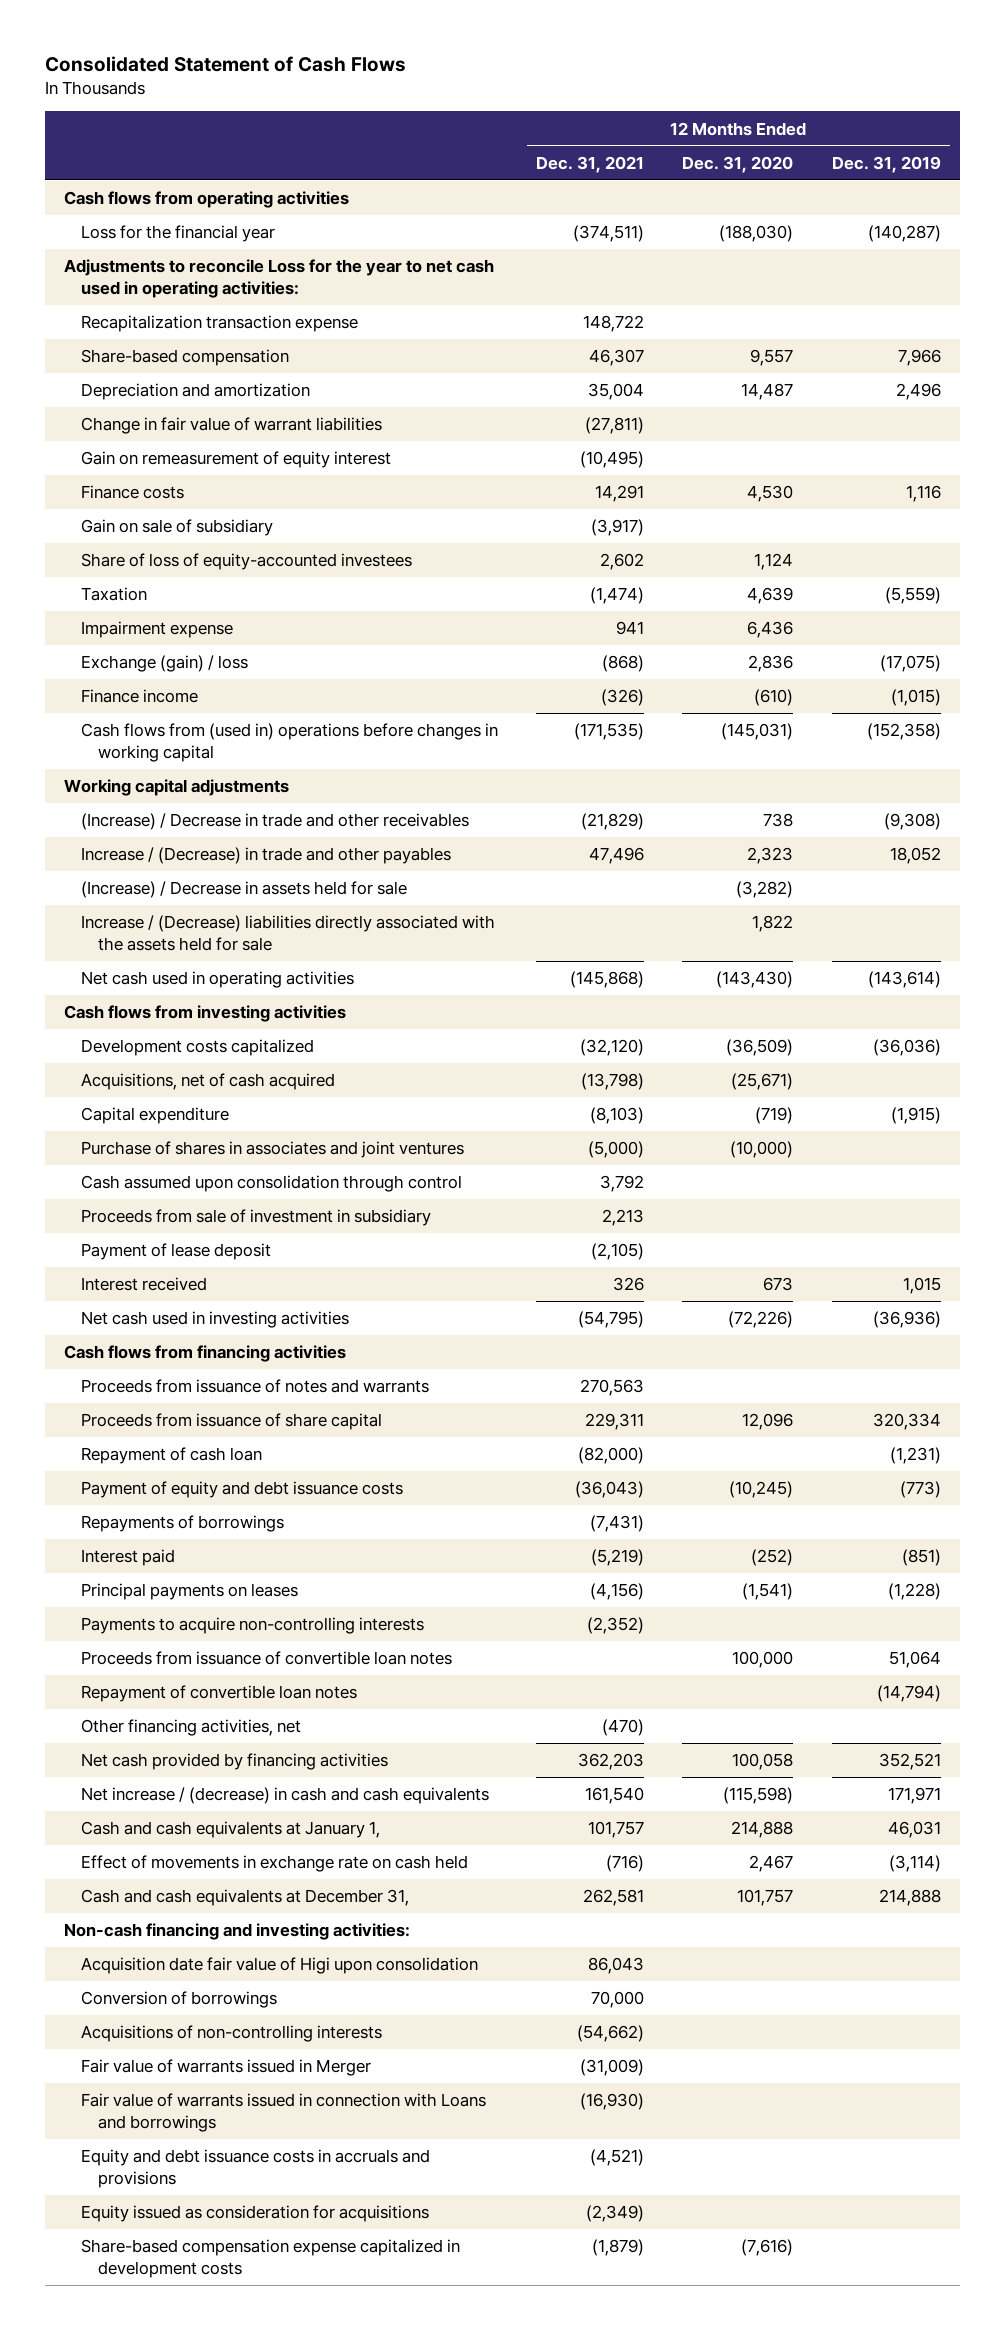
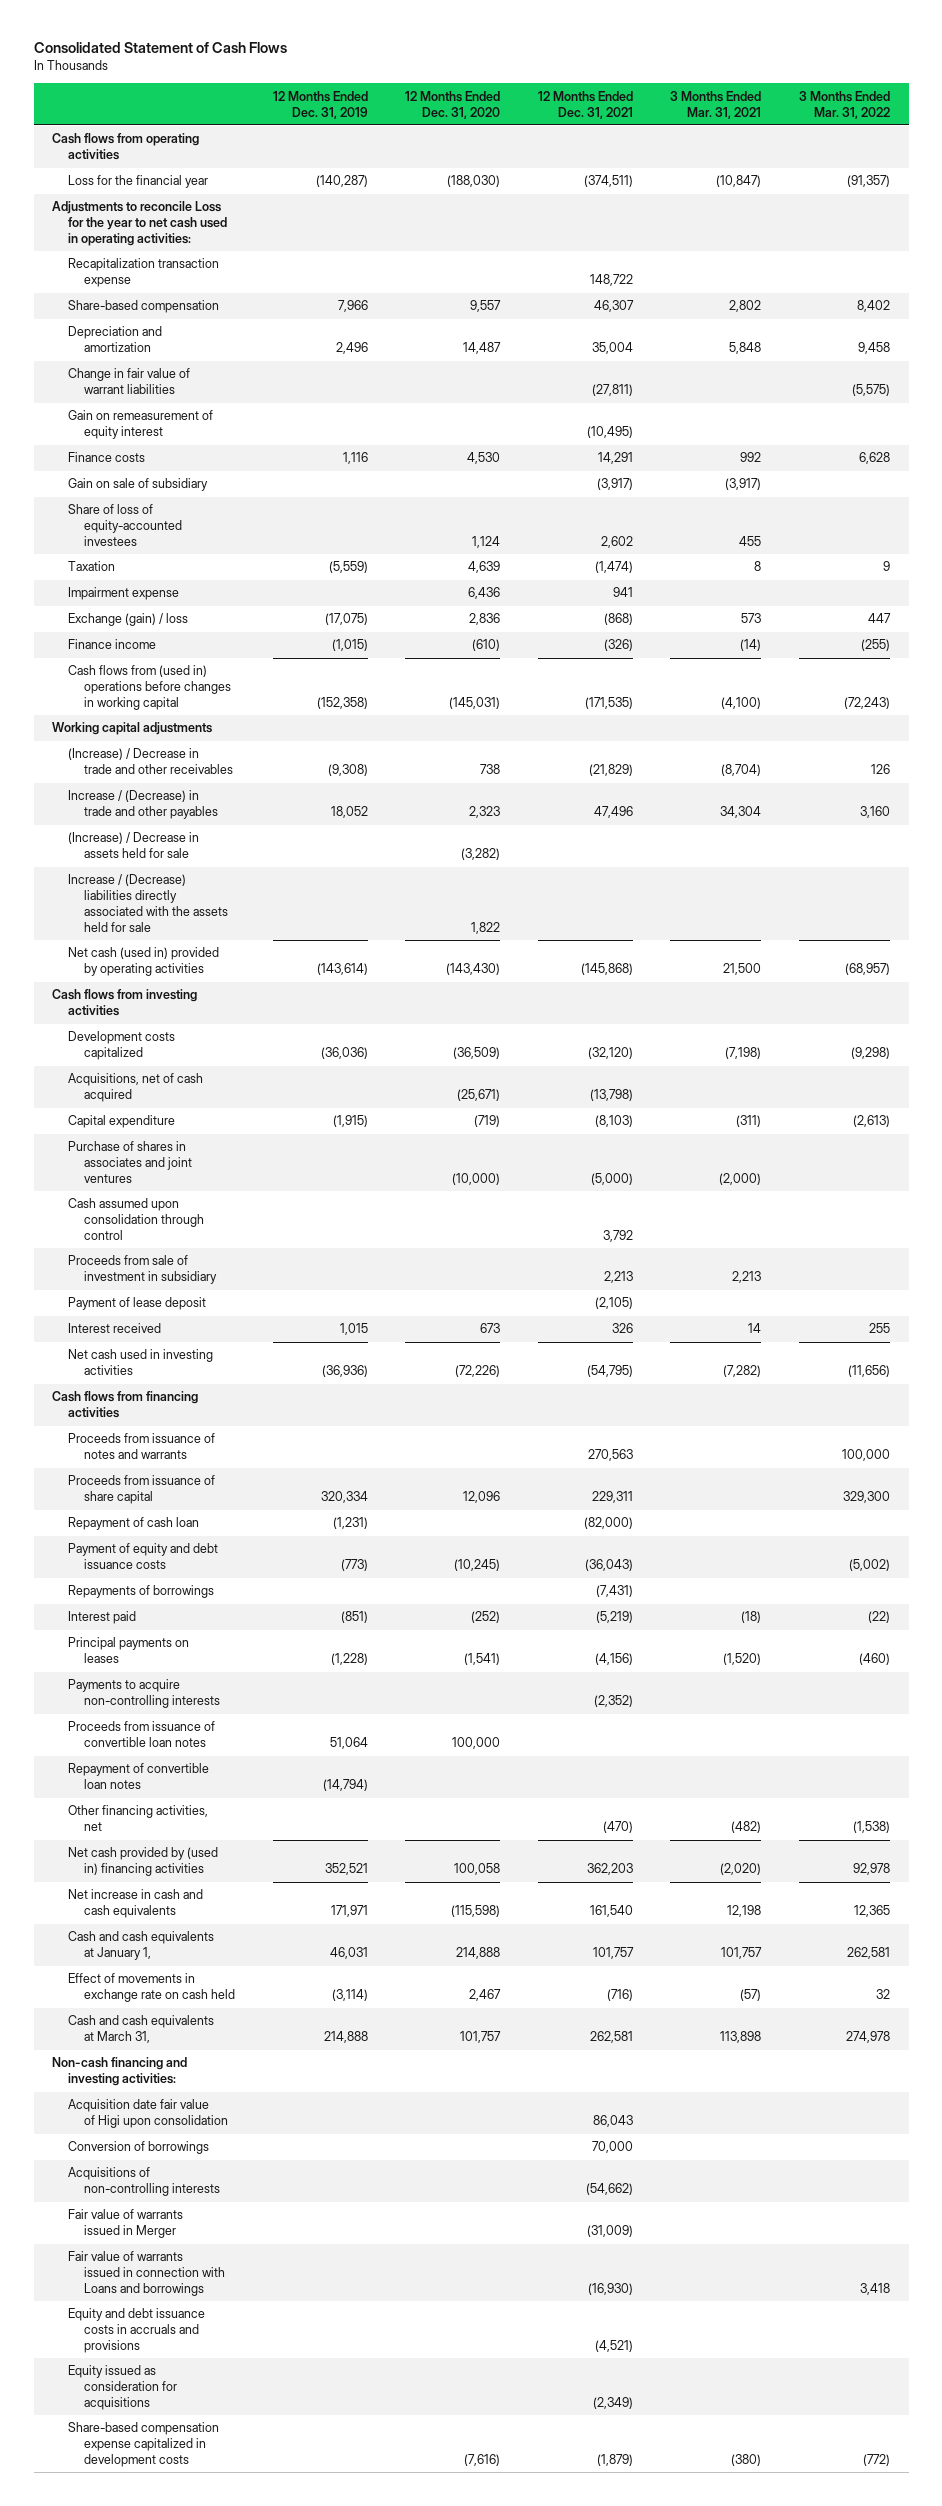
none -> [670,90,762,119] 3 Months Ended Mar. 31, 2021
none -> [798,90,890,119] 3 Months Ended Mar. 31, 2022
[81,971,355,989] Net cash used in operating activities -> [68,947,220,977] Net cash (used in) provided by operating activities
[81,1753,389,1771] Net cash provided by financing activities -> [68,1847,219,1877] Net cash provided by (used in) financing activities
[81,1787,490,1805] Net increase / (decrease) in cash and cash equivalents -> [68,1889,204,1919] Net increase in cash and cash equivalents
[81,1889,410,1907] Cash and cash equivalents at December 31, -> [68,2015,215,2044] Cash and cash equivalents at March 31,

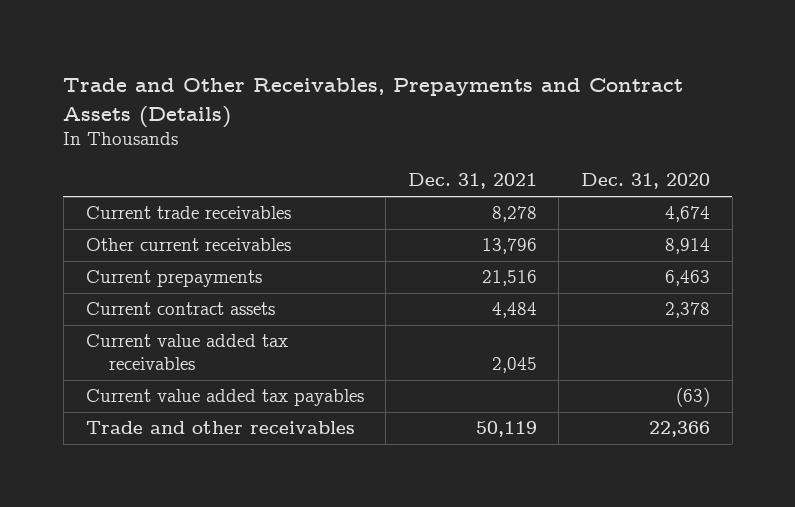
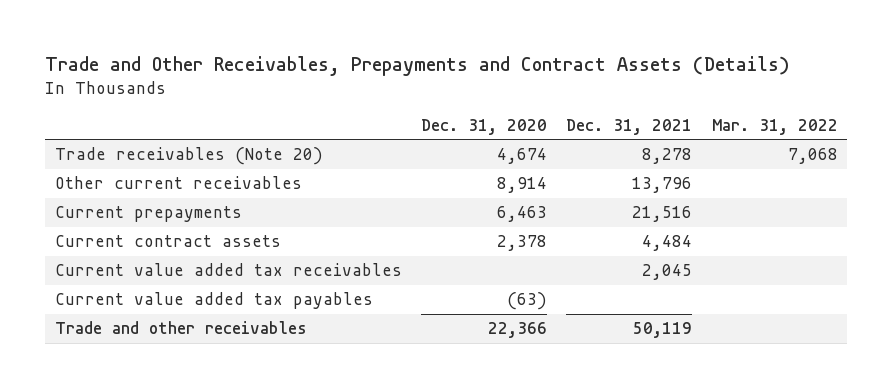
none -> [711,118,838,135] Mar. 31, 2022
[85,206,291,220] Current trade receivables -> [54,147,323,166] Trade receivables (Note 20)

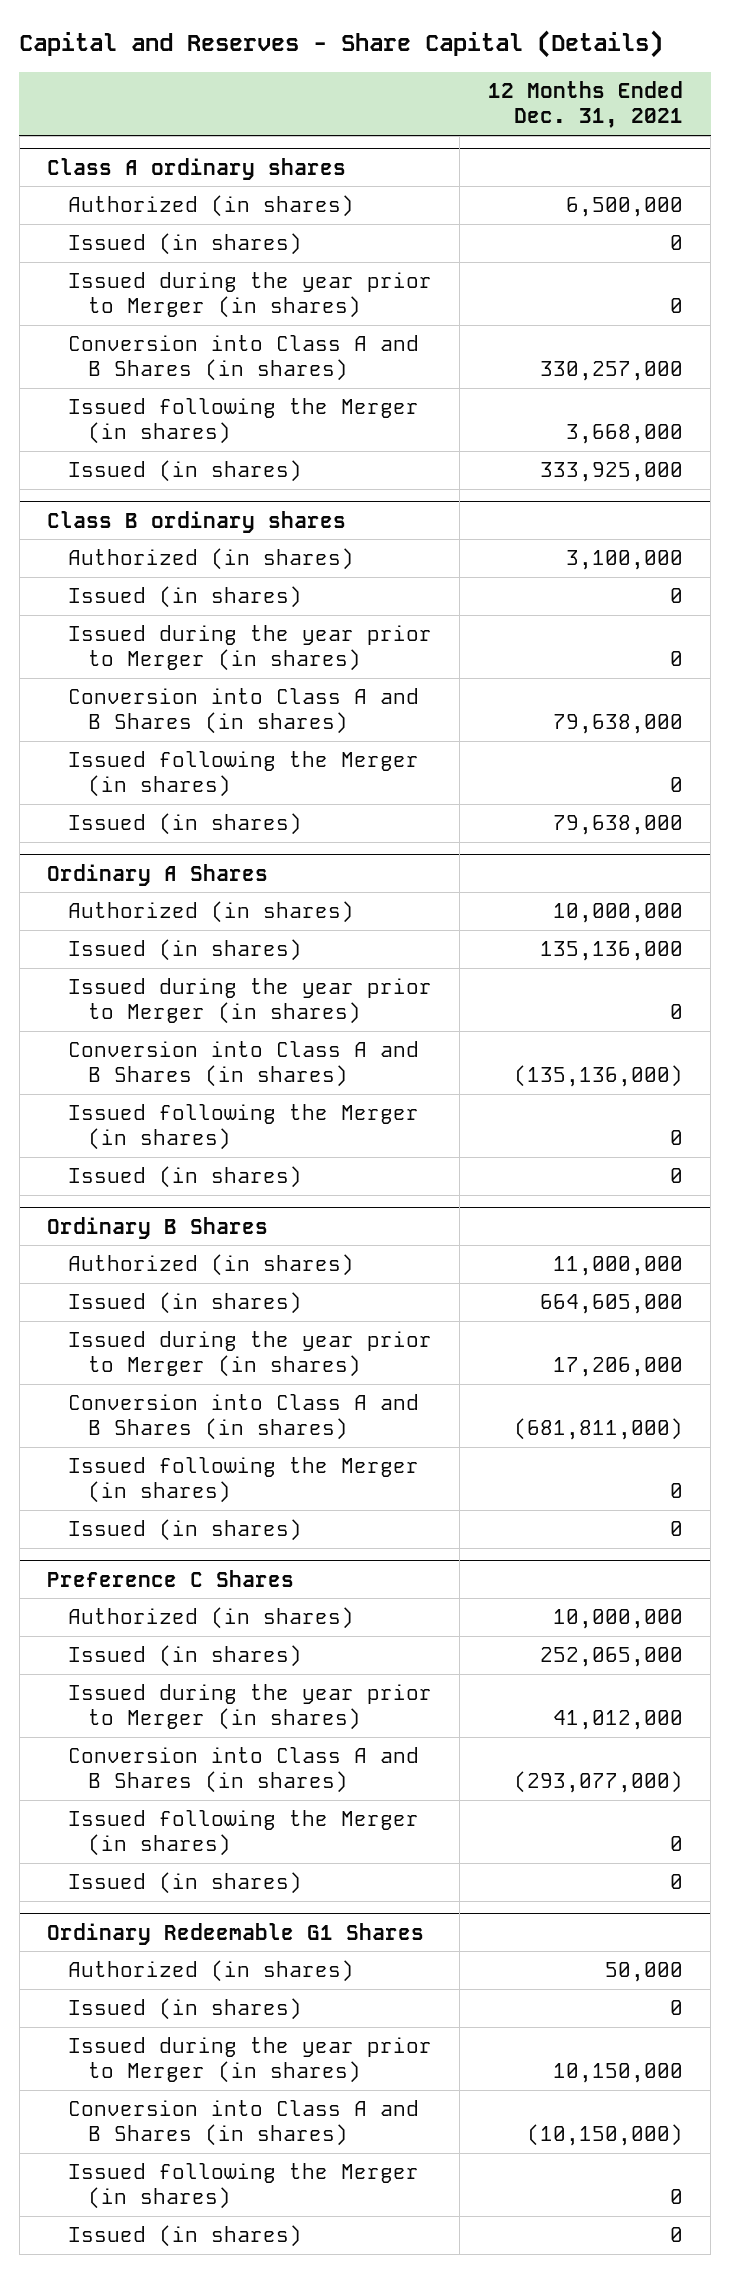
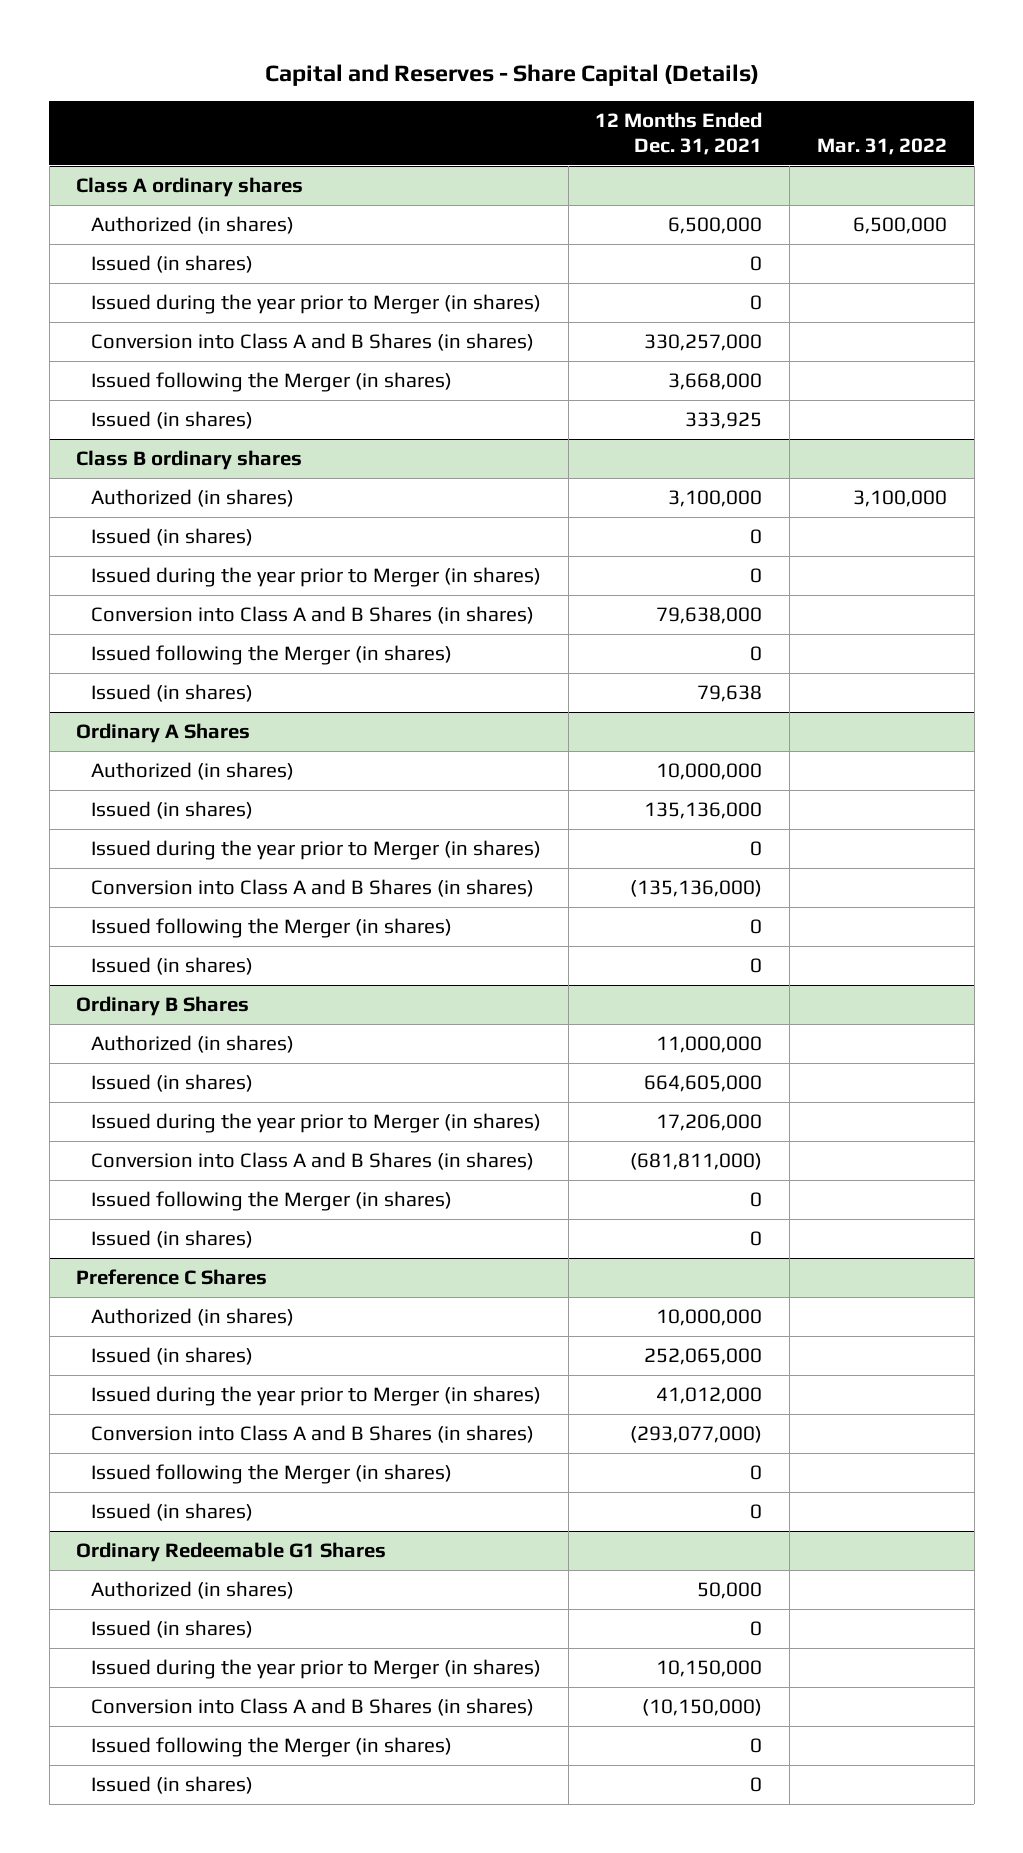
none -> [816,138,947,156] Mar. 31, 2022
[539,462,683,483] 333,925,000 -> [685,411,763,429] 333,925
[552,815,683,836] 79,638,000 -> [697,684,763,702] 79,638

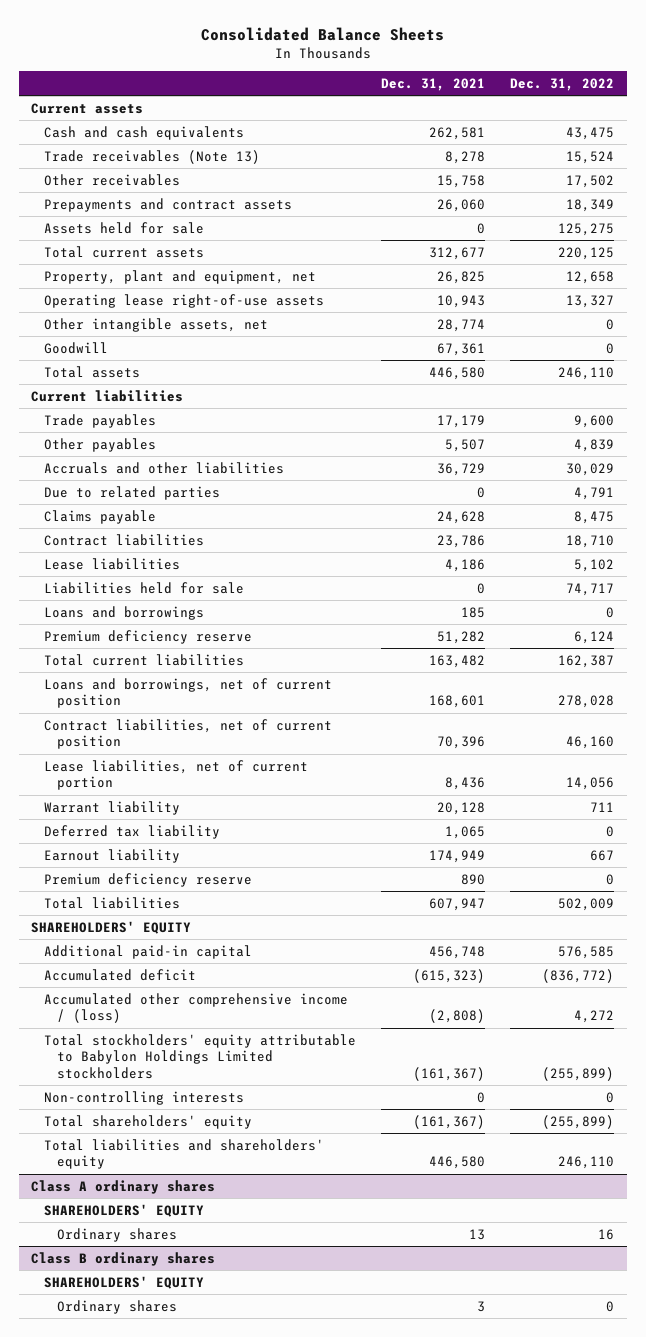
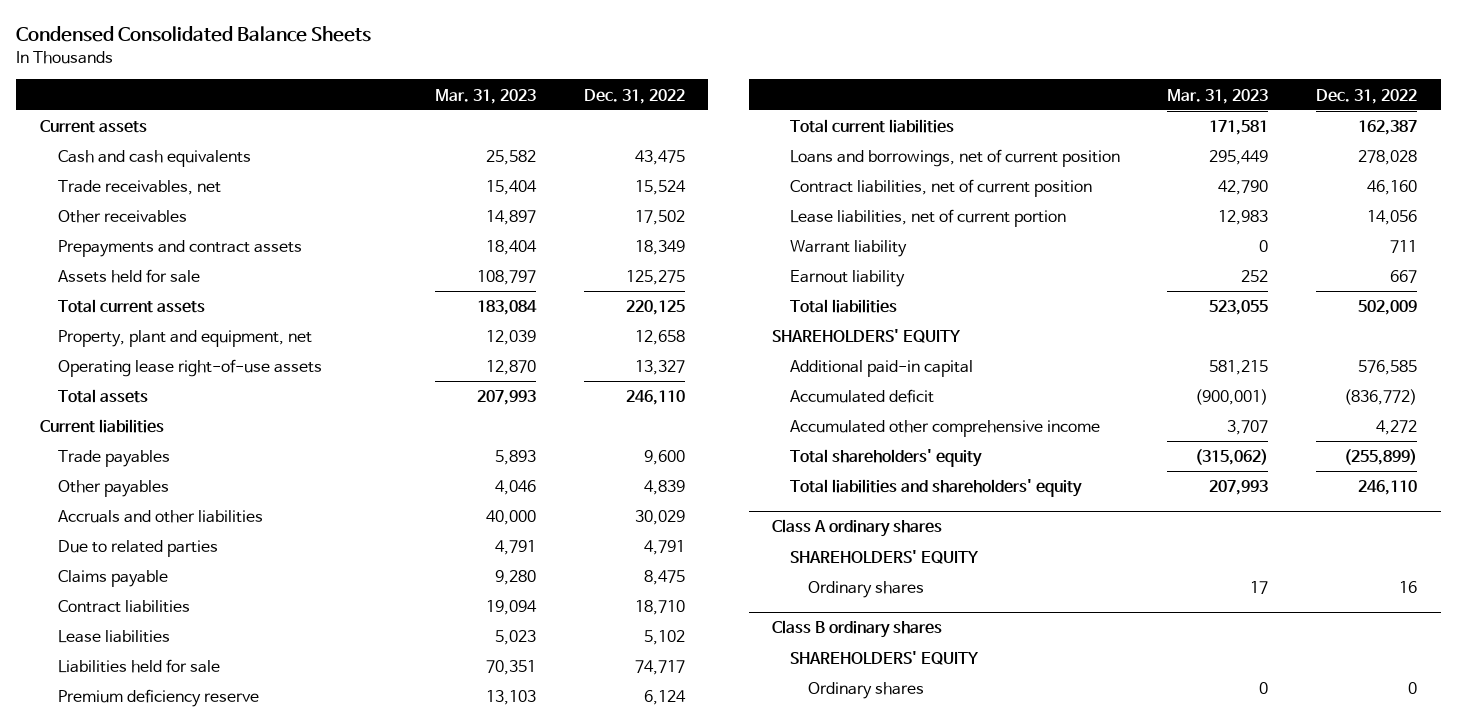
[200,26,444,41] Consolidated Balance Sheets -> [16,26,372,43] Condensed Consolidated Balance Sheets
[381,77,486,91] Dec. 31, 2021 -> none
none -> [435,88,537,104] Mar. 31, 2023
[44,149,261,164] Trade receivables (Note 13) -> [57,180,221,196] Trade receivables, net
[44,317,269,332] Other intangible assets, net -> none
[44,341,109,354] Goodwill -> none
[44,605,205,620] Loans and borrowings -> none
[44,824,221,839] Deferred tax liability -> none
[44,872,253,887] Premium deficiency reserve -> none
[44,1033,357,1079] Total stockholders' equity attributable to Babylon Holdings Limited stockholders -> none
[44,1090,245,1105] Non-controlling interests -> none
[44,992,349,1024] Accumulated other comprehensive income / (loss) -> [790,420,1101,438] Accumulated other comprehensive income

